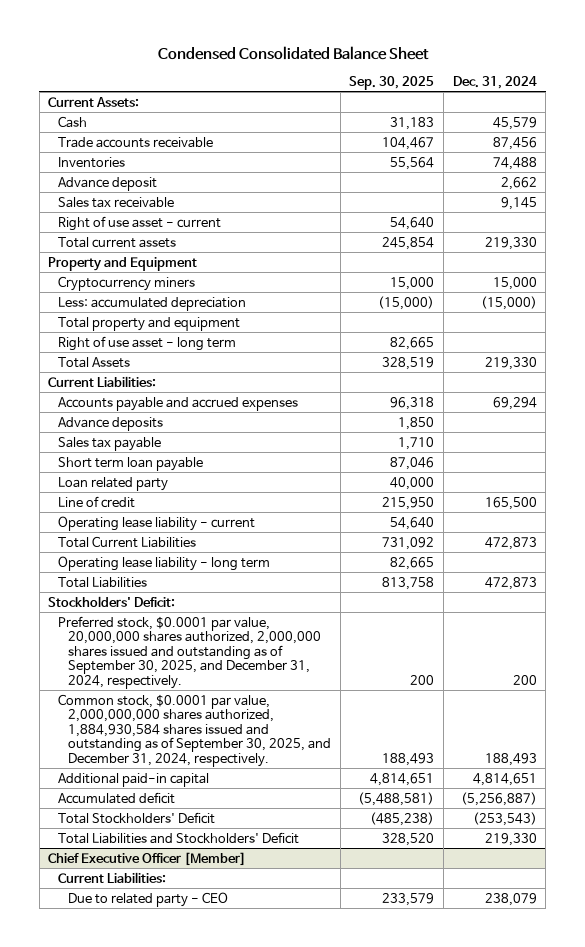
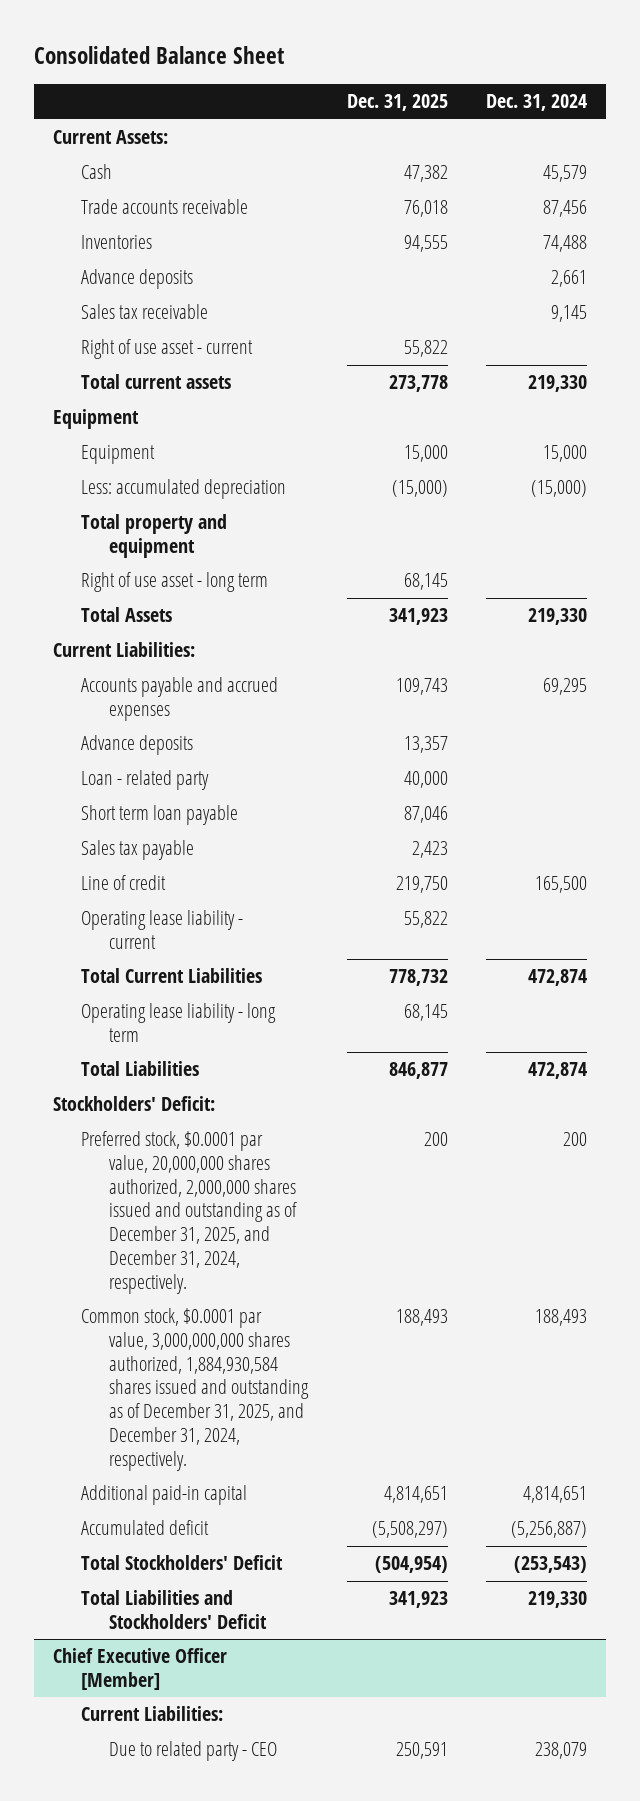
[157,45,429,60] Condensed Consolidated Balance Sheet -> [33,46,284,65] Consolidated Balance Sheet
[349,75,435,90] Sep. 30, 2025 -> none
none -> [346,94,448,112] Dec. 31, 2025
[58,176,158,191] Advance deposit -> [81,269,194,290] Advance deposits
[500,176,537,190] 2,662 -> [551,270,588,288] 2,661
[48,256,198,271] Property and Equipment -> [53,409,140,430] Equipment
[58,275,196,291] Cryptocurrency miners -> [81,445,156,465] Equipment
[492,396,537,410] 69,294 -> [543,678,588,696] 69,295
none -> [81,770,210,791] Loan - related party
[58,476,169,491] Loan related party -> none
[58,436,162,451] Sales tax payable -> [81,840,195,861] Sales tax payable
[484,536,537,550] 472,873 -> [528,969,588,987] 472,874
[484,576,537,590] 472,873 -> [528,1062,588,1080] 472,874
[58,615,321,690] Preferred stock, $0.0001 par value, 20,000,000 shares authorized, 2,000,000 shares issued and outstanding as of September 30, 2025, and December 31, 2024, respectively. -> [81,1131,298,1294] Preferred stock, $0.0001 par value, 20,000,000 shares authorized, 2,000,000 shares issued and outstanding as of December 31, 2025, and December 31, 2024, respectively.
[58,693,331,768] Common stock, $0.0001 par value, 2,000,000,000 shares authorized, 1,884,930,584 shares issued and outstanding as of September 30, 2025, and December 31, 2024, respectively. -> [81,1308,310,1471] Common stock, $0.0001 par value, 3,000,000,000 shares authorized, 1,884,930,584 shares issued and outstanding as of December 31, 2025, and December 31, 2024, respectively.

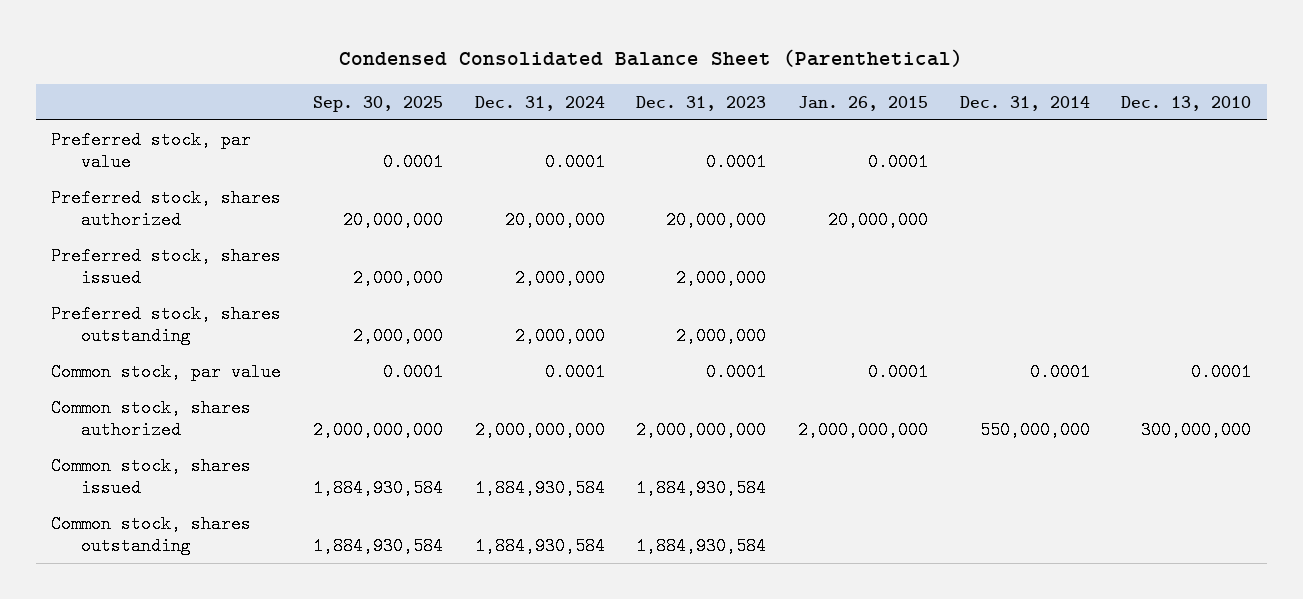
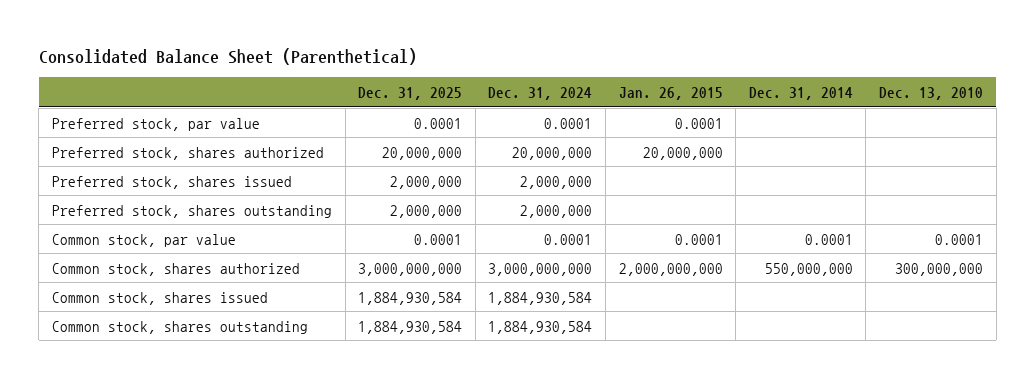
[339,49,964,68] Condensed Consolidated Balance Sheet (Parenthetical) -> [38,48,417,66] Consolidated Balance Sheet (Parenthetical)
[313,95,444,112] Sep. 30, 2025 -> none
[636,95,767,111] Dec. 31, 2023 -> none
none -> [358,86,463,100] Dec. 31, 2025
[474,421,605,440] 2,000,000,000 -> [488,262,593,276] 3,000,000,000

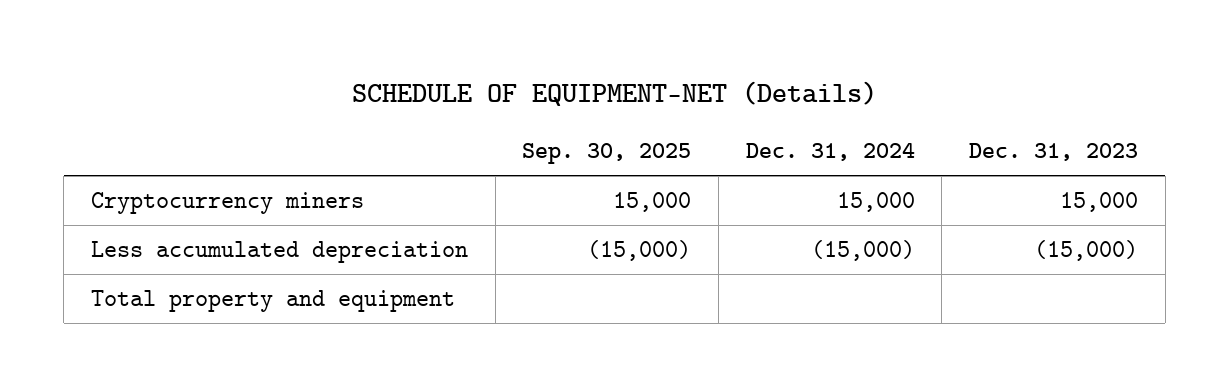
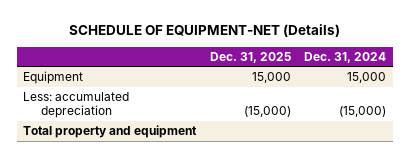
[522,143,692,165] Sep. 30, 2025 -> none
[968,143,1138,162] Dec. 31, 2023 -> none
none -> [209,51,291,63] Dec. 31, 2025
[91,191,365,214] Cryptocurrency miners -> [23,71,84,85] Equipment
[91,240,469,263] Less accumulated depreciation -> [23,92,130,119] Less: accumulated depreciation

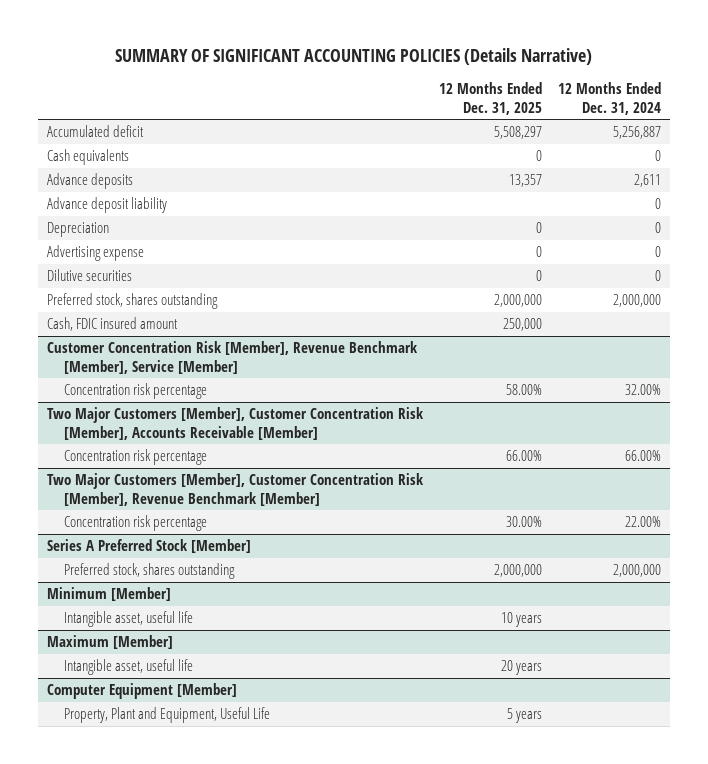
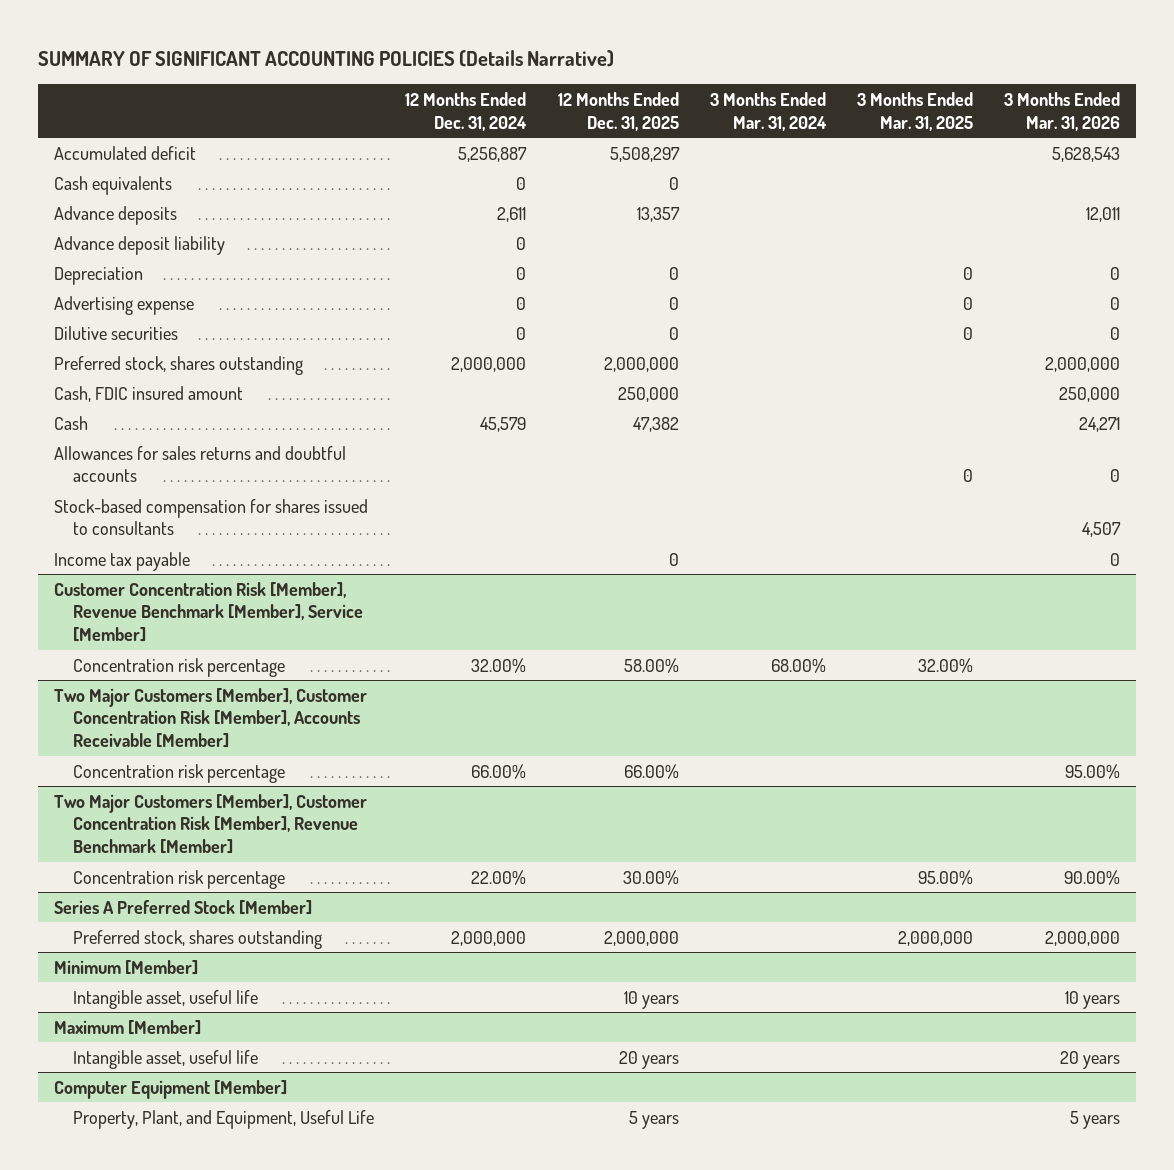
none -> [709,91,827,131] 3 Months Ended Mar. 31, 2024
none -> [856,91,973,131] 3 Months Ended Mar. 31, 2025
none -> [1004,91,1121,131] 3 Months Ended Mar. 31, 2026
none -> [53,415,88,430] Cash
none -> [53,445,346,483] Allowances for sales returns and doubtful accounts
none -> [53,498,368,536] Stock-based compensation for shares issued to consultants
none -> [53,551,190,571] Income tax payable
[64,707,271,724] Property, Plant and Equipment, Useful Life -> [73,1109,375,1129] Property, Plant, and Equipment, Useful Life

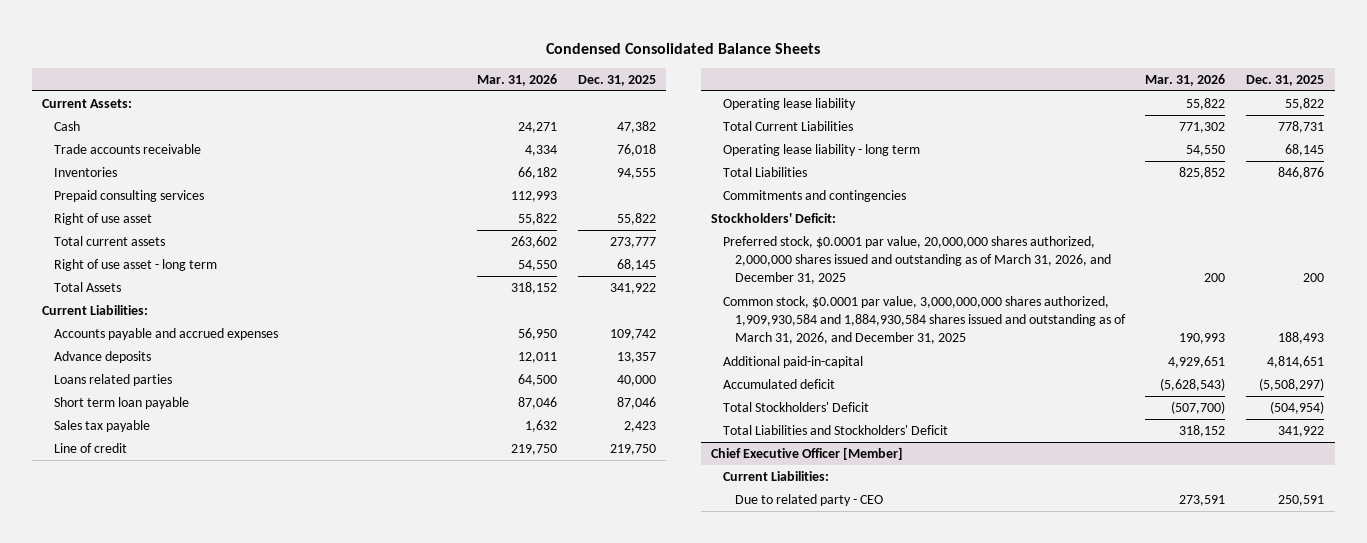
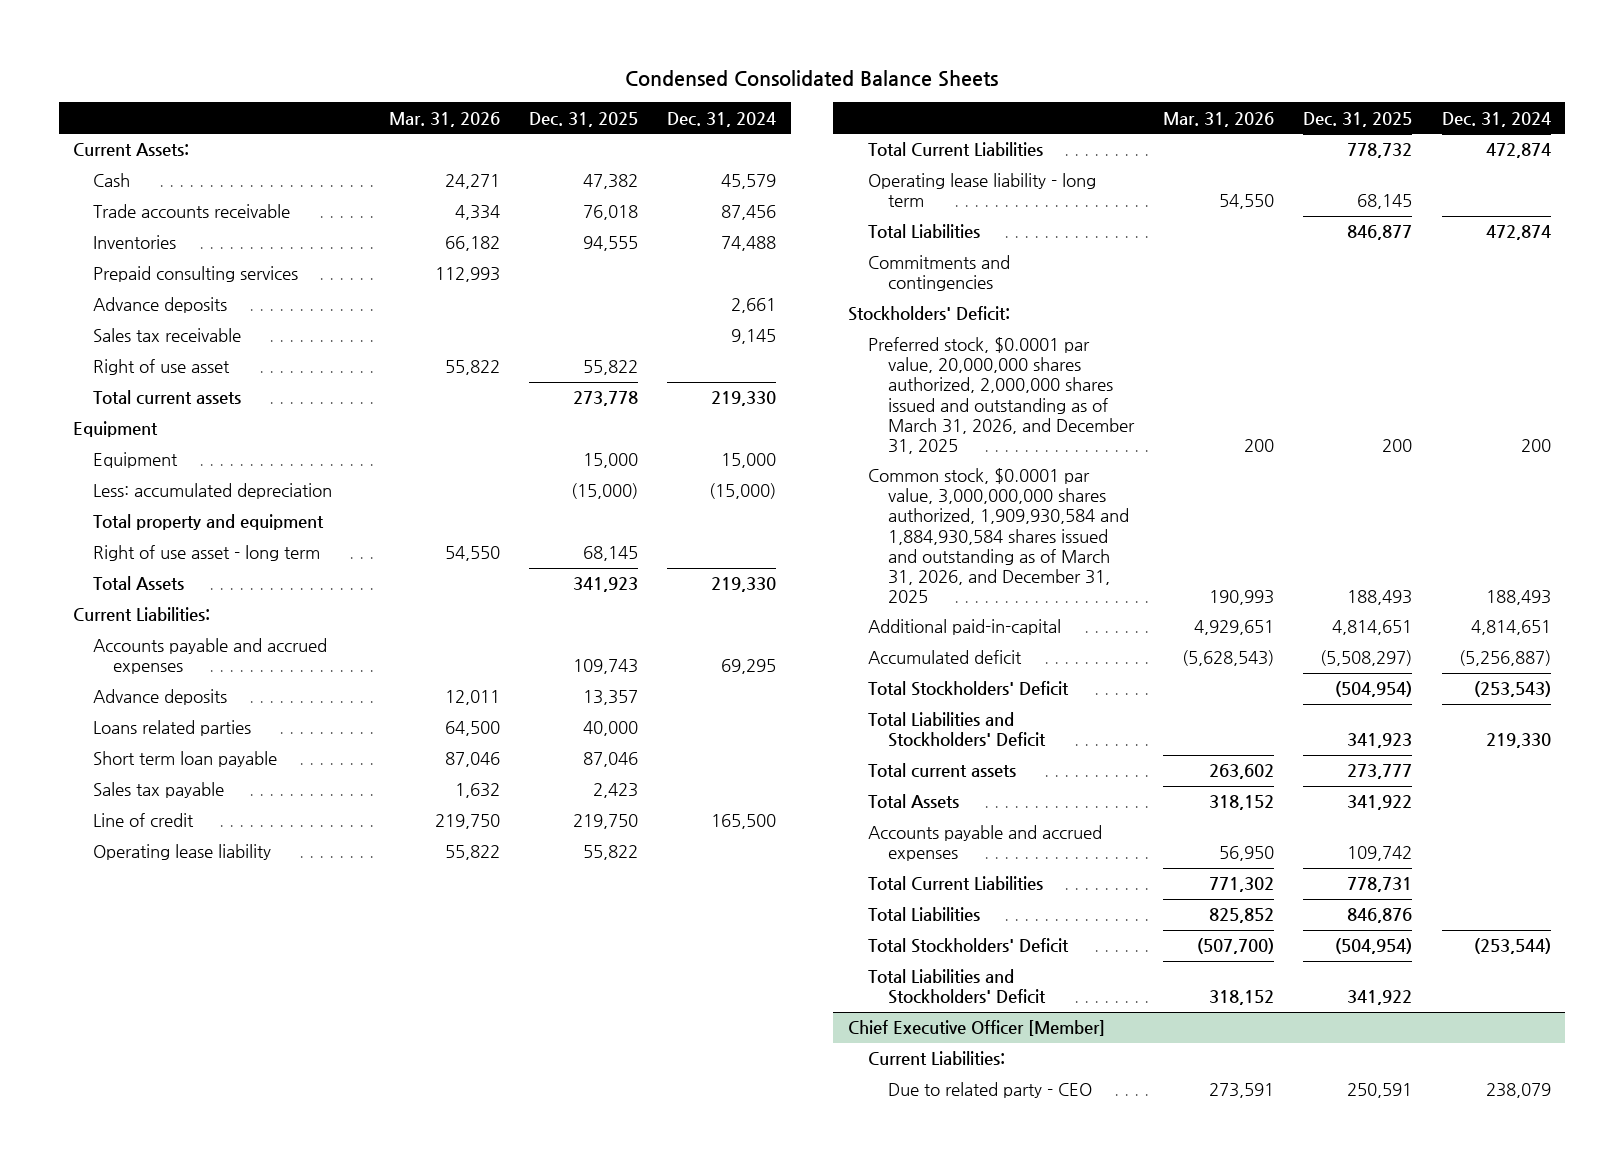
none -> [667,111,777,127] Dec. 31, 2024
none -> [93,297,228,314] Advance deposits
none -> [93,328,242,343] Sales tax receivable
none -> [93,390,242,406] Total current assets
none -> [73,421,159,438] Equipment
none -> [93,452,179,469] Equipment
none -> [93,483,333,500] Less: accumulated depreciation
none -> [93,514,325,531] Total property and equipment
none -> [93,576,185,591] Total Assets
none -> [93,638,328,675] Accounts payable and accrued expenses
none -> [868,142,1044,157] Total Current Liabilities
none -> [868,224,981,239] Total Liabilities
none -> [868,681,1070,697] Total Stockholders' Deficit
none -> [868,712,1046,748] Total Liabilities and Stockholders' Deficit
[54,236,166,247] Total current assets -> [868,763,1017,779] Total current assets
[54,282,122,293] Total Assets -> [868,794,960,809] Total Assets
[54,328,279,341] Accounts payable and accrued expenses -> [868,825,1103,862] Accounts payable and accrued expenses
[722,121,853,132] Total Current Liabilities -> [868,876,1044,891] Total Current Liabilities
[722,167,807,178] Total Liabilities -> [868,907,981,922] Total Liabilities

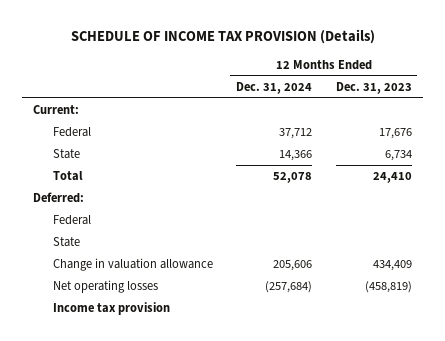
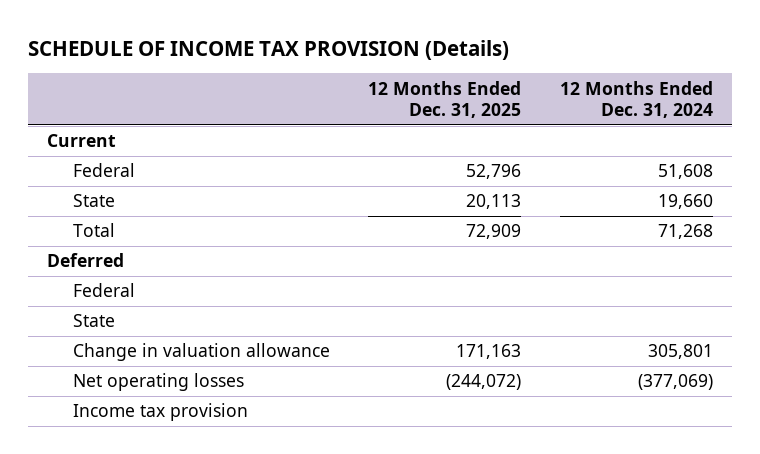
[335,81,412,94] Dec. 31, 2023 -> none
none -> [368,80,522,119] 12 Months Ended Dec. 31, 2025
[33,105,80,115] Current: -> [47,134,117,148] Current
[279,128,313,140] 37,712 -> [657,164,713,180] 51,608
[279,150,313,162] 14,366 -> [657,194,713,210] 19,660
[273,172,313,184] 52,078 -> [657,224,713,240] 71,268
[33,192,85,204] Deferred: -> [47,253,125,268] Deferred
[273,260,313,272] 205,606 -> [647,344,713,360] 305,801
[265,281,313,294] (257,684) -> [637,374,713,391] (377,069)

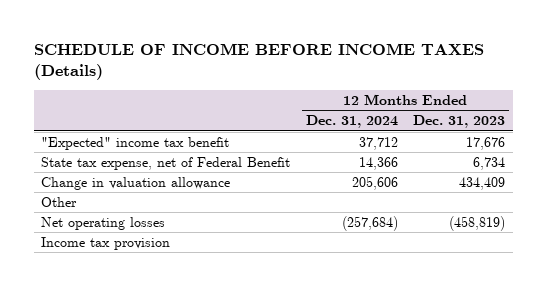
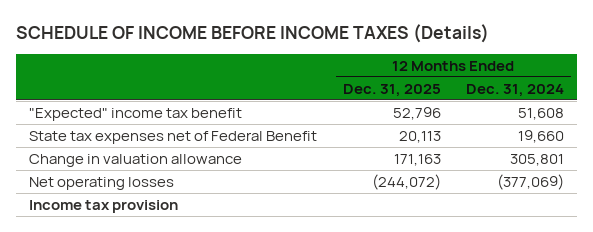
[413,115,506,129] Dec. 31, 2023 -> none
none -> [342,83,441,97] Dec. 31, 2025
[41,196,78,207] Other -> none
[358,136,398,150] 37,712 -> [518,107,565,120] 51,608
[41,156,291,170] State tax expense, net of Federal Benefit -> [28,130,317,144] State tax expenses net of Federal Benefit
[358,156,398,170] 14,366 -> [518,129,565,143] 19,660
[351,175,398,190] 205,606 -> [510,153,565,166] 305,801
[341,215,398,231] (257,684) -> [497,173,565,190] (377,069)

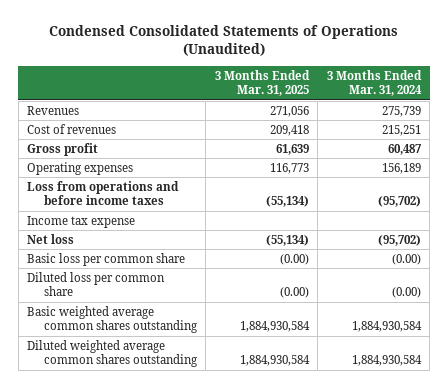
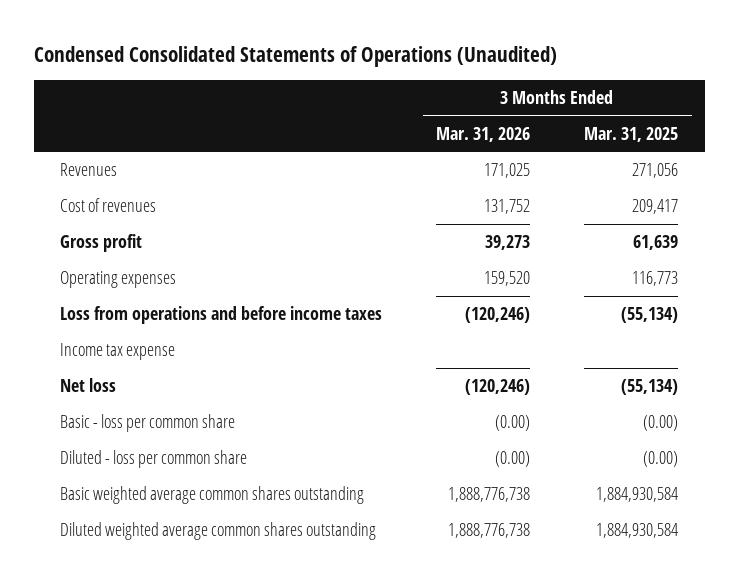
[326,69,422,97] 3 Months Ended Mar. 31, 2024 -> none
none -> [436,126,531,142] Mar. 31, 2026
[269,124,309,136] 209,418 -> [632,199,679,215] 209,417
[27,252,186,266] Basic loss per common share -> [60,414,236,433] Basic - loss per common share
[27,271,166,297] Diluted loss per common share -> [60,450,248,469] Diluted - loss per common share

